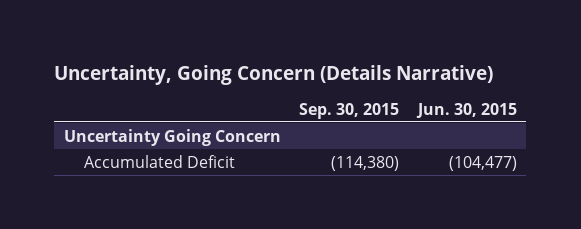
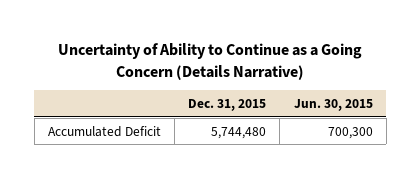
[54,64,494,85] Uncertainty, Going Concern (Details Narrative) -> [58,43,363,80] Uncertainty of Ability to Continue as a Going Concern (Details Narrative)
[299,102,400,119] Sep. 30, 2015 -> none
none -> [188,98,267,111] Dec. 31, 2015
[63,128,281,146] Uncertainty Going Concern -> none
[449,155,518,171] (104,477) -> [327,126,373,139] 700,300

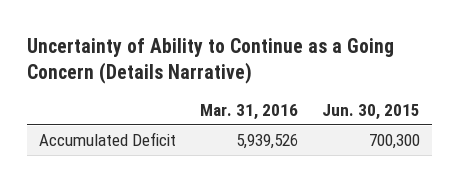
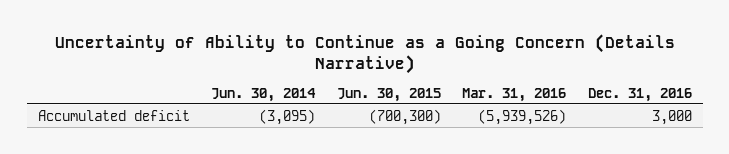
none -> [211,87,317,102] Jun. 30, 2014
none -> [587,87,692,102] Dec. 31, 2016
[38,132,176,147] Accumulated Deficit -> [37,109,190,121] Accumulated deficit
[236,134,299,150] 5,939,526 -> [478,108,567,125] (5,939,526)
[369,134,421,150] 700,300 -> [368,108,441,125] (700,300)

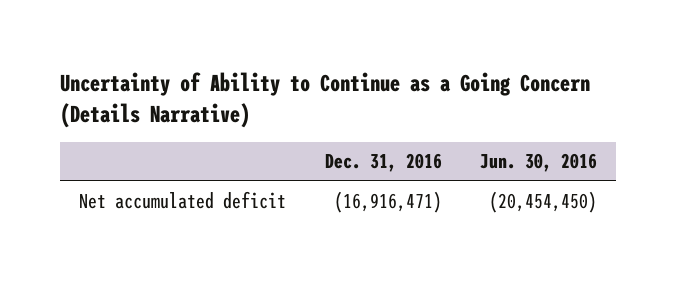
[211,87,317,102] Jun. 30, 2014 -> none
[336,87,441,102] Jun. 30, 2015 -> none
[462,87,567,102] Mar. 31, 2016 -> none
none -> [479,153,597,173] Jun. 30, 2016
[37,109,190,121] Accumulated deficit -> [79,191,287,210] Net accumulated deficit
[651,109,692,125] 3,000 -> [333,191,442,214] (16,916,471)

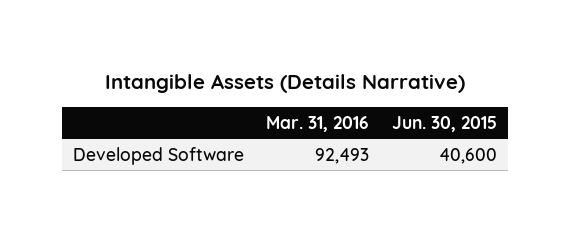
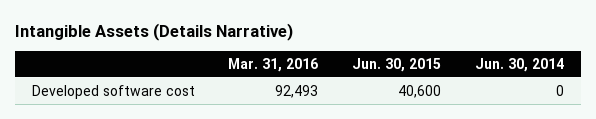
none -> [474,57,564,72] Jun. 30, 2014
[72,146,244,165] Developed Software -> [31,85,195,100] Developed software cost

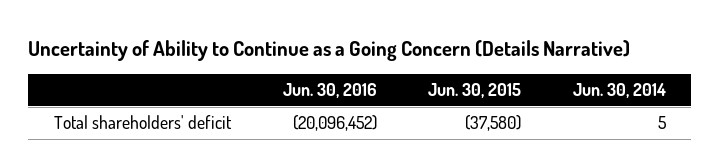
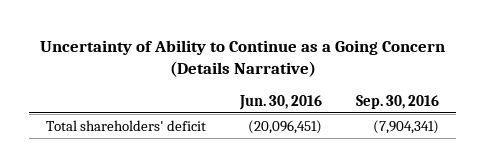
[428,82,522,98] Jun. 30, 2015 -> none
[572,82,666,98] Jun. 30, 2014 -> none
none -> [356,94,440,109] Sep. 30, 2016
[292,115,377,132] (20,096,452) -> [248,119,323,134] (20,096,451)

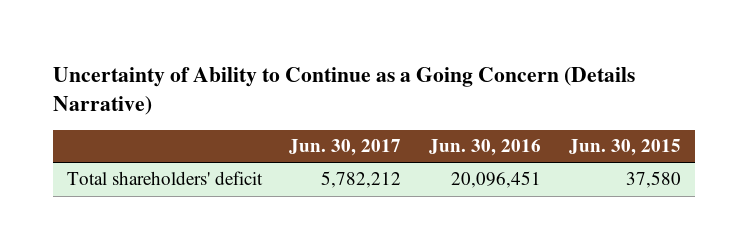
[356,94,440,109] Sep. 30, 2016 -> none
none -> [289,139,402,157] Jun. 30, 2017
none -> [568,139,681,157] Jun. 30, 2015
[248,119,323,134] (20,096,451) -> [451,171,542,189] 20,096,451

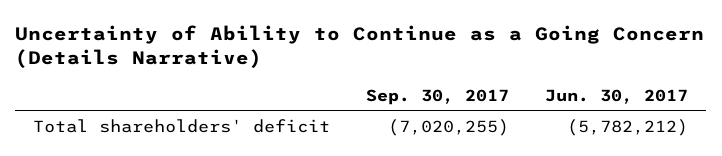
[429,139,542,157] Jun. 30, 2016 -> none
[568,139,681,157] Jun. 30, 2015 -> none
none -> [366,88,510,105] Sep. 30, 2017
[321,171,402,189] 5,782,212 -> [567,118,689,136] (5,782,212)

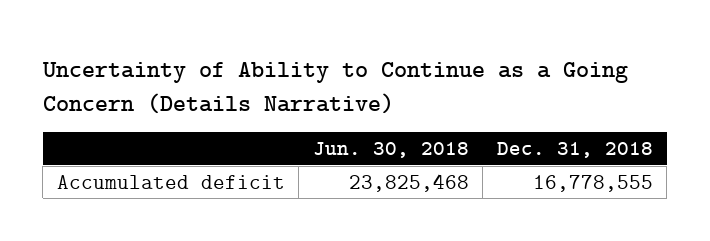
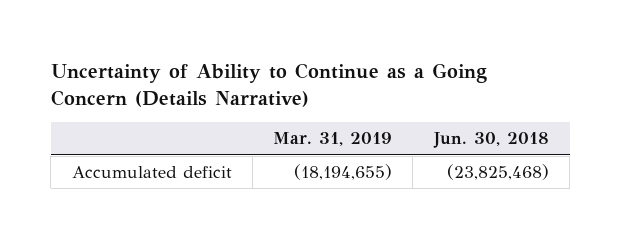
[496,142,653,159] Dec. 31, 2018 -> none
none -> [273,132,393,147] Mar. 31, 2019
[348,173,469,192] 23,825,468 -> [446,164,549,181] (23,825,468)

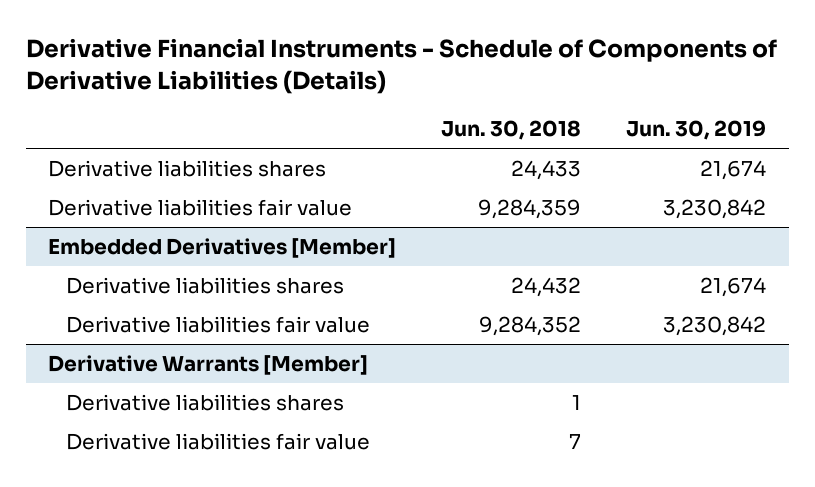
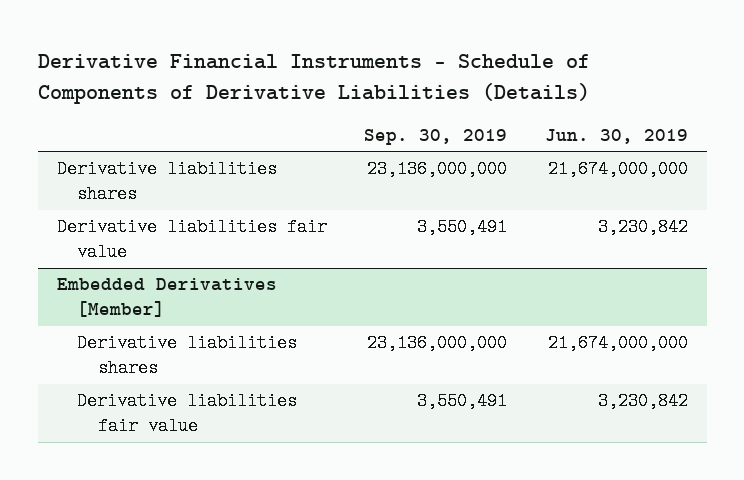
[441,120,582,141] Jun. 30, 2018 -> none
none -> [364,128,508,145] Sep. 30, 2019
[700,160,767,181] 21,674 -> [547,160,688,179] 21,674,000,000
[700,277,767,298] 21,674 -> [547,334,688,353] 21,674,000,000
[48,355,369,376] Derivative Warrants [Member] -> none
[66,394,345,412] Derivative liabilities shares -> none
[66,433,371,451] Derivative liabilities fair value -> none

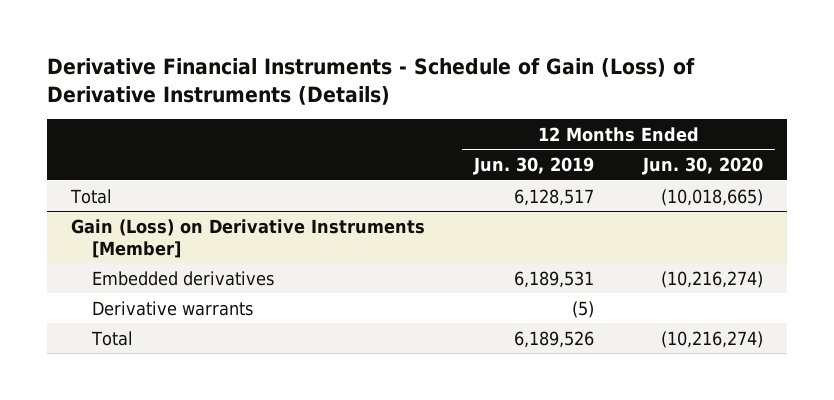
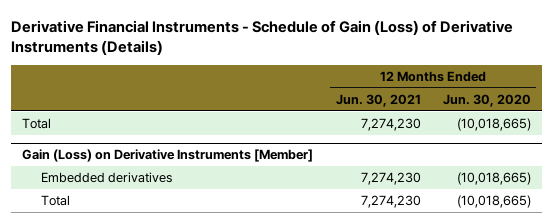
[473,157,595,176] Jun. 30, 2019 -> none
none -> [335,93,421,107] Jun. 30, 2021
[92,300,254,316] Derivative warrants -> none
[660,270,763,288] (10,216,274) -> [456,172,531,186] (10,018,665)
[660,330,763,348] (10,216,274) -> [456,195,531,209] (10,018,665)

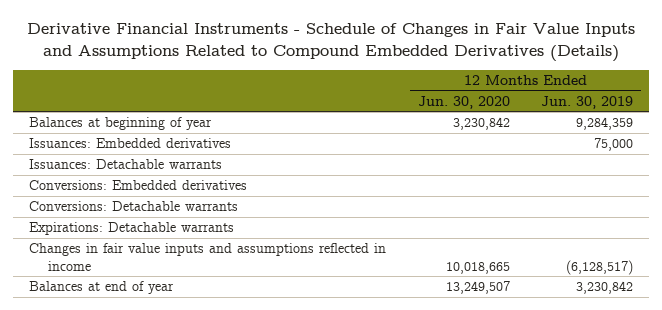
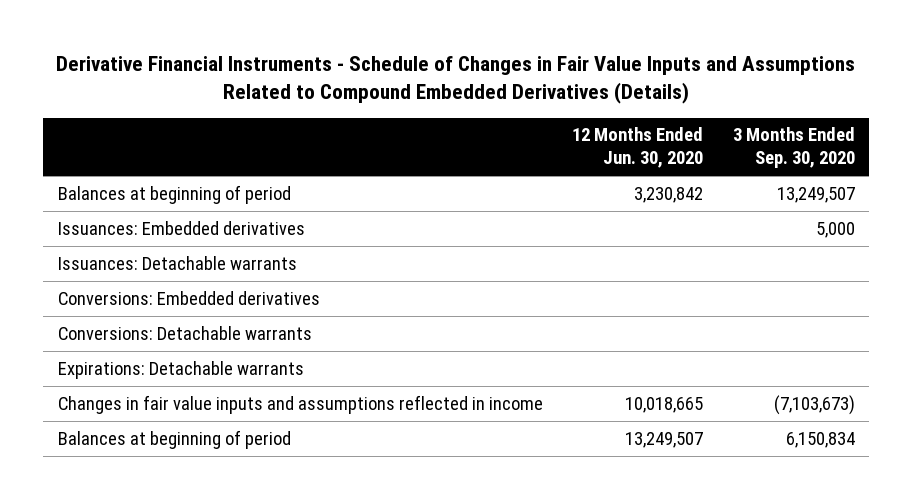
[541,95,634,109] Jun. 30, 2019 -> none
none -> [732,127,855,169] 3 Months Ended Sep. 30, 2020
[28,117,212,131] Balances at beginning of year -> [57,184,291,204] Balances at beginning of period
[28,281,174,295] Balances at end of year -> [57,429,291,449] Balances at beginning of period

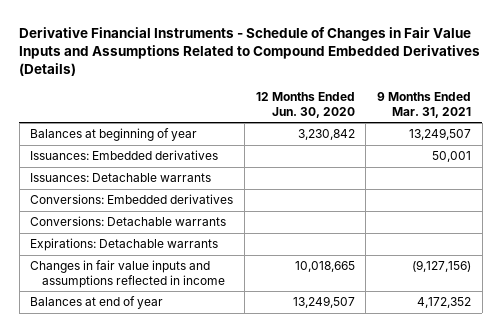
[732,127,855,169] 3 Months Ended Sep. 30, 2020 -> none
none -> [377,92,472,118] 9 Months Ended Mar. 31, 2021
[57,184,291,204] Balances at beginning of period -> [30,128,198,142] Balances at beginning of year
[57,429,291,449] Balances at beginning of period -> [30,296,164,310] Balances at end of year

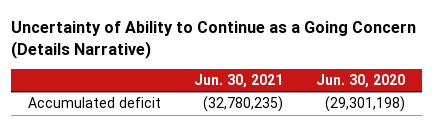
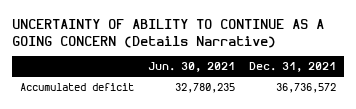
[11,20,417,59] Uncertainty of Ability to Continue as a Going Concern (Details Narrative) -> [12,19,325,48] UNCERTAINTY OF ABILITY TO CONTINUE AS A GOING CONCERN (Details Narrative)
[316,73,406,88] Jun. 30, 2020 -> none
none -> [249,62,337,73] Dec. 31, 2021
[203,96,284,113] (32,780,235) -> [175,83,236,94] 32,780,235

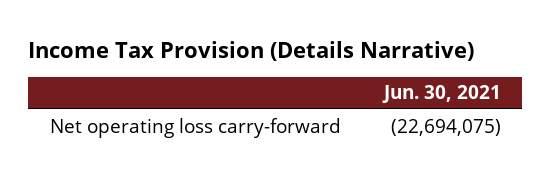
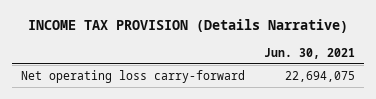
[28,40,475,61] Income Tax Provision (Details Narrative) -> [27,19,348,34] INCOME TAX PROVISION (Details Narrative)
[390,118,501,136] (22,694,075) -> [284,71,355,83] 22,694,075

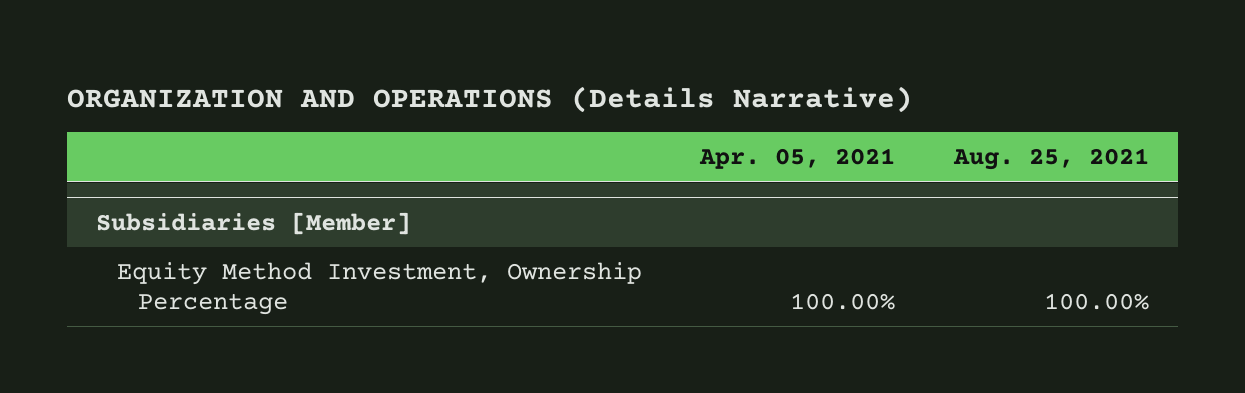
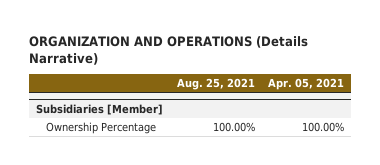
[116,262,642,315] Equity Method Investment, Ownership Percentage -> [45,122,156,135] Ownership Percentage

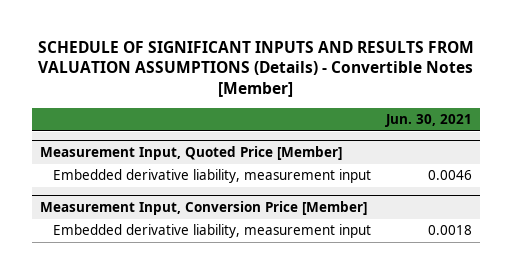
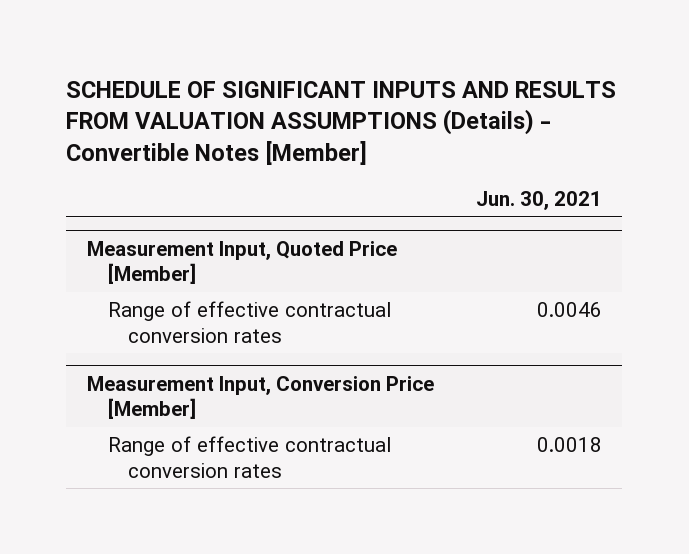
[52,169,371,184] Embedded derivative liability, measurement input -> [107,301,391,343] Range of effective contractual conversion rates
[52,224,371,239] Embedded derivative liability, measurement input -> [107,436,391,478] Range of effective contractual conversion rates

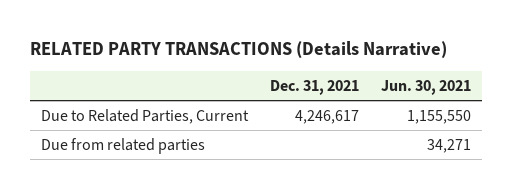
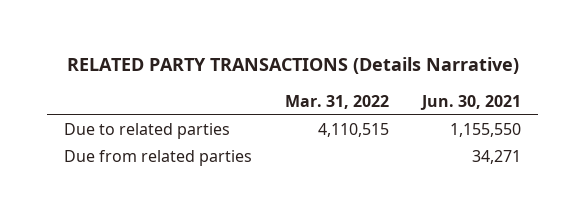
[269,79,359,95] Dec. 31, 2021 -> none
none -> [285,94,390,109] Mar. 31, 2022
[40,108,249,124] Due to Related Parties, Current -> [63,123,230,140] Due to related parties

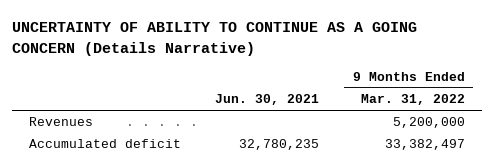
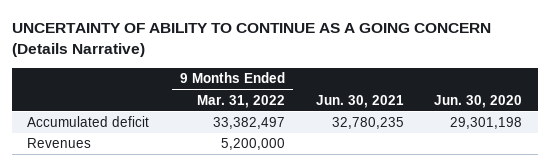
none -> [434,94,523,108] Jun. 30, 2020
[29,117,94,127] Revenues -> [27,138,92,149] Revenues

